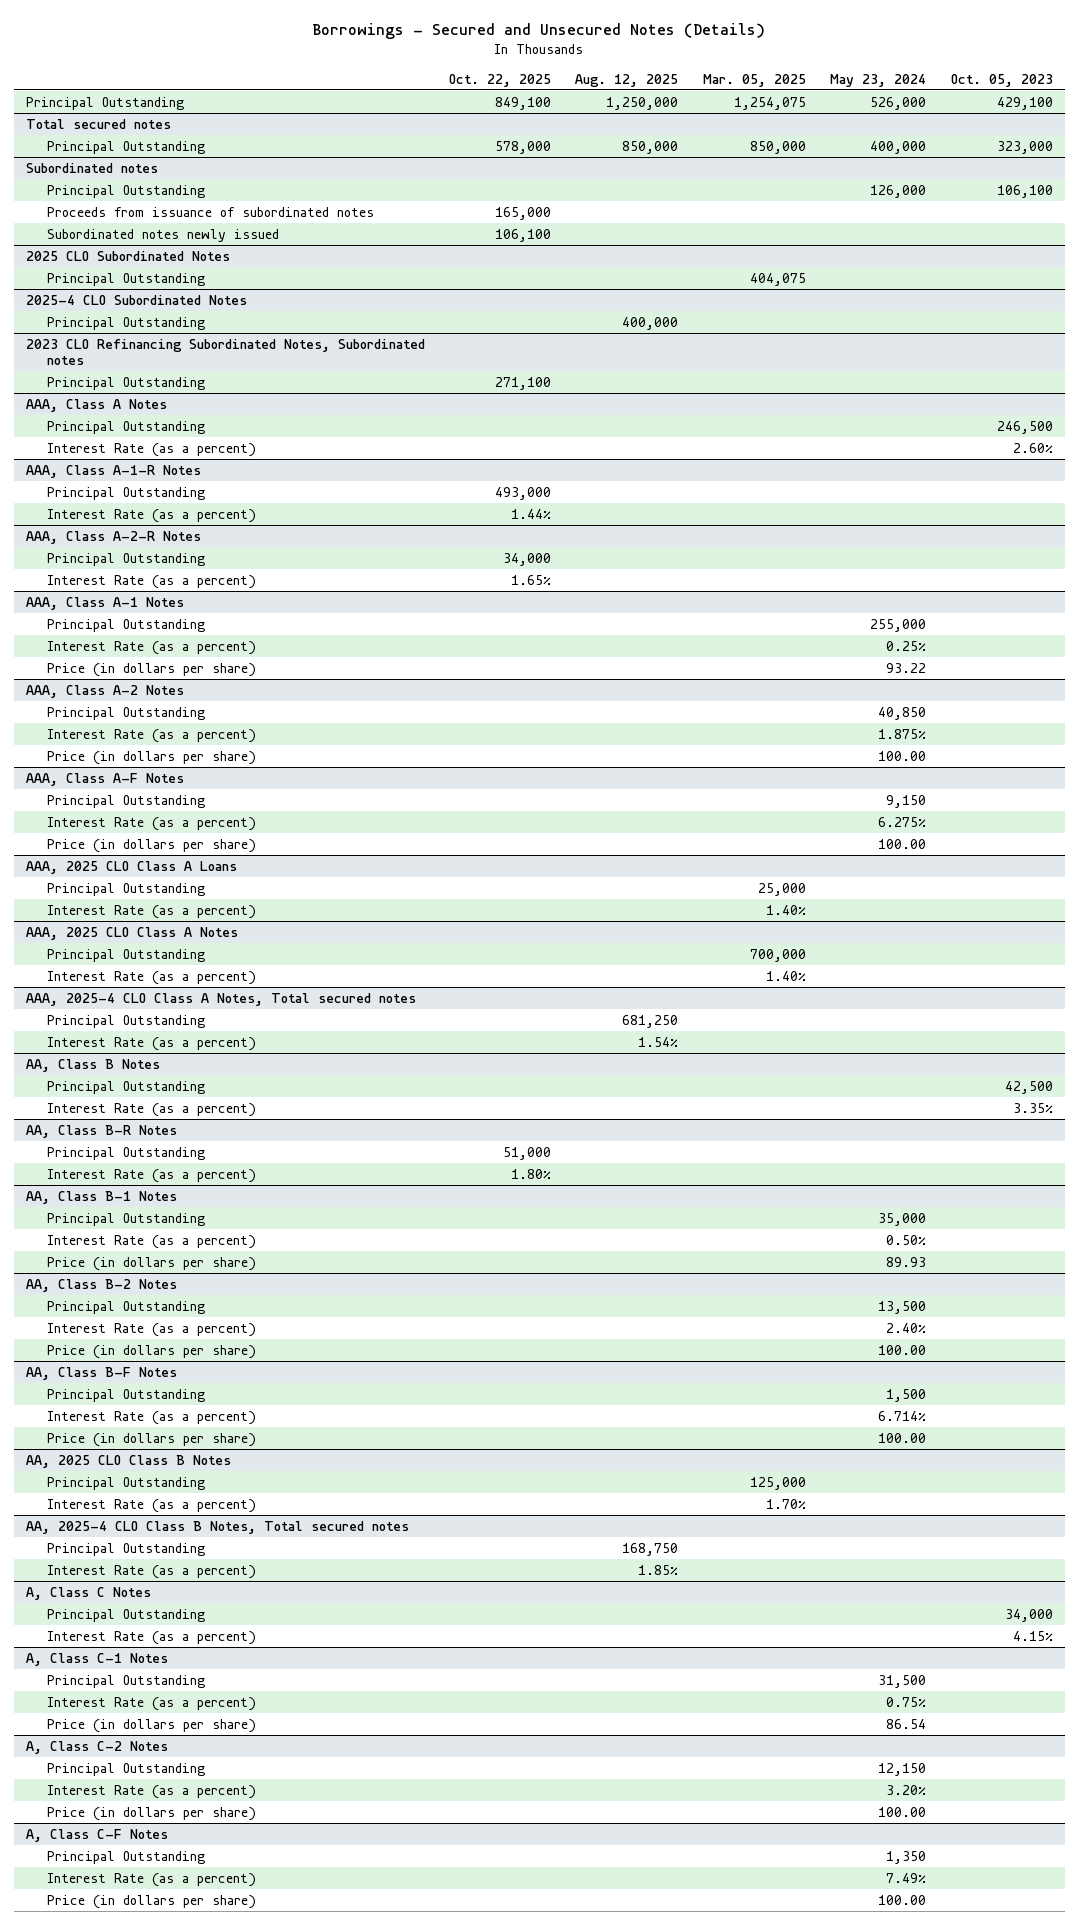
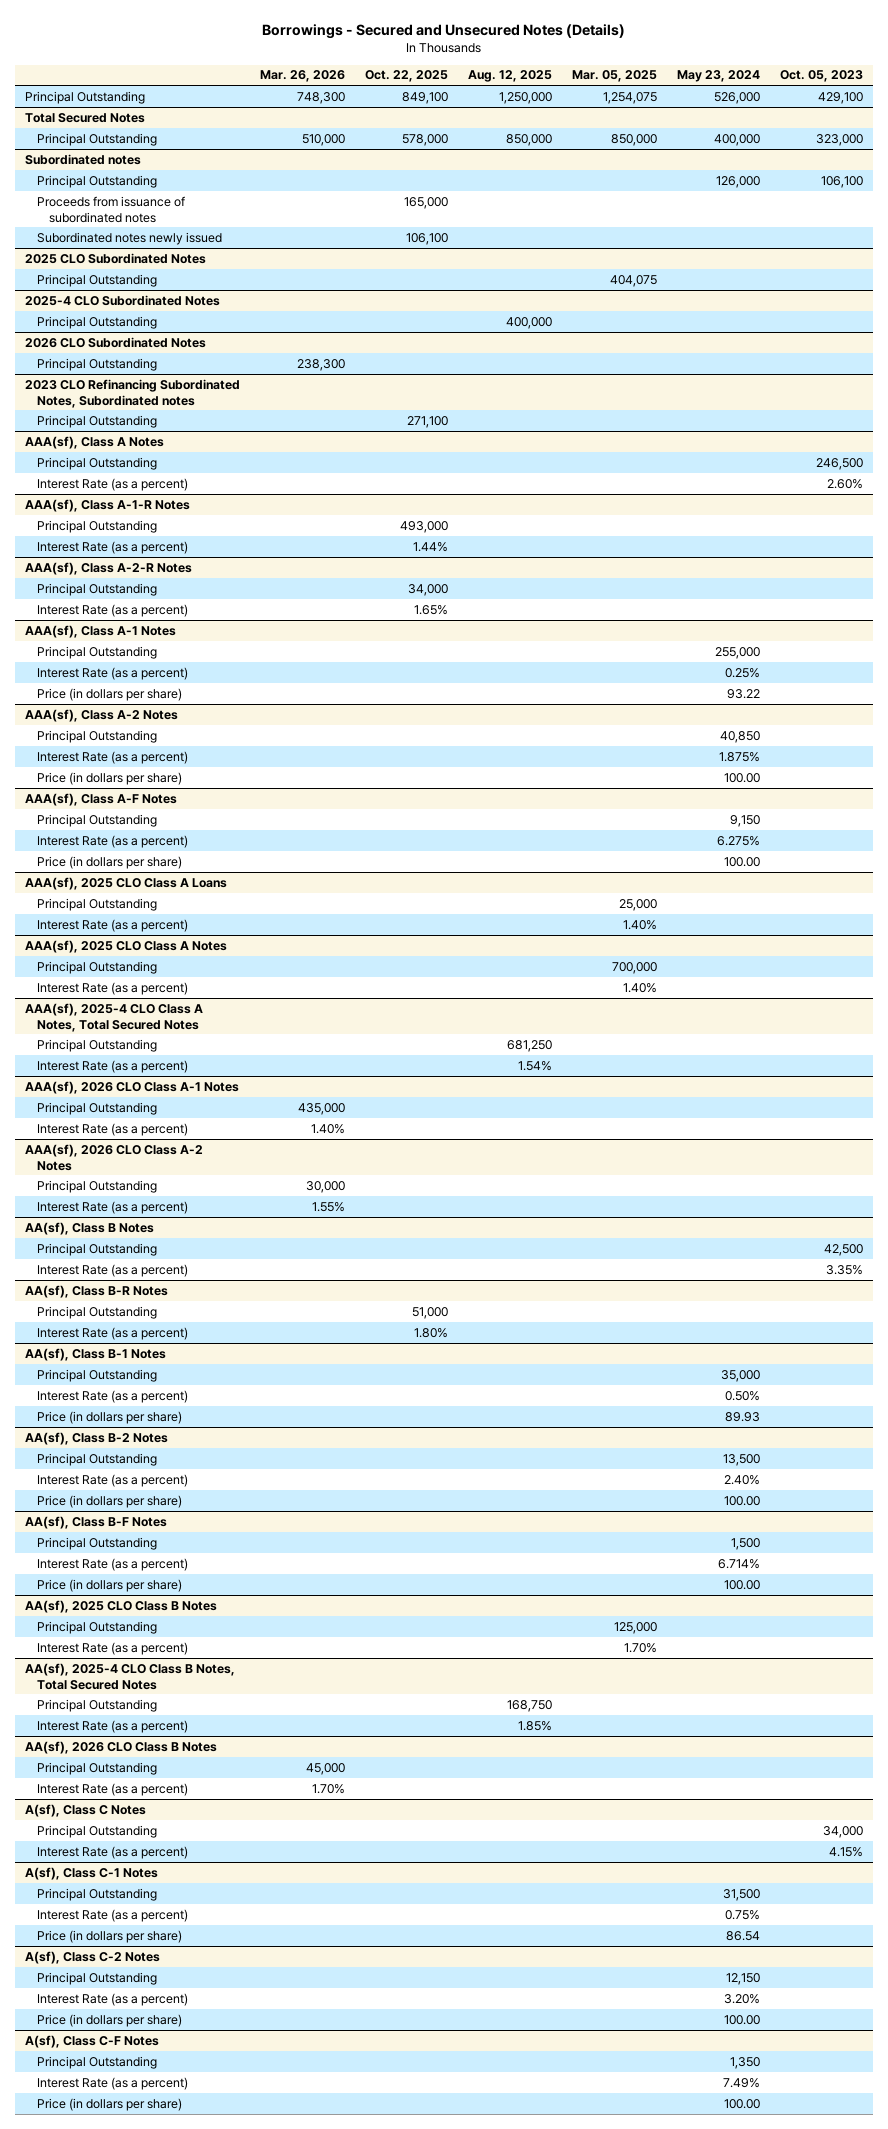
none -> [260,70,346,83] Mar. 26, 2026
[25,118,171,129] Total secured notes -> [25,112,146,123] Total Secured Notes
none -> [25,336,207,348] 2026 CLO Subordinated Notes
none -> [37,357,158,371] Principal Outstanding
[25,398,167,412] AAA, Class A Notes -> [25,435,165,449] AAA(sf), Class A Notes
[25,464,201,478] AAA, Class A-1-R Notes -> [25,498,191,512] AAA(sf), Class A-1-R Notes
[25,530,201,544] AAA, Class A-2-R Notes -> [25,561,193,575] AAA(sf), Class A-2-R Notes
[25,596,184,610] AAA, Class A-1 Notes -> [25,624,177,638] AAA(sf), Class A-1 Notes
[25,684,184,698] AAA, Class A-2 Notes -> [25,708,179,722] AAA(sf), Class A-2 Notes
[25,772,184,786] AAA, Class A-F Notes -> [25,792,178,806] AAA(sf), Class A-F Notes
[25,860,237,874] AAA, 2025 CLO Class A Loans -> [25,876,228,890] AAA(sf), 2025 CLO Class A Loans
[25,926,238,940] AAA, 2025 CLO Class A Notes -> [25,939,228,953] AAA(sf), 2025 CLO Class A Notes
[25,992,416,1006] AAA, 2025-4 CLO Class A Notes, Total secured notes -> [25,1002,204,1032] AAA(sf), 2025-4 CLO Class A Notes, Total Secured Notes
none -> [25,1080,240,1094] AAA(sf), 2026 CLO Class A-1 Notes
none -> [37,1101,158,1115] Principal Outstanding
none -> [37,1122,189,1136] Interest Rate (as a percent)
none -> [25,1143,204,1171] AAA(sf), 2026 CLO Class A-2 Notes
none -> [37,1179,158,1193] Principal Outstanding
none -> [37,1200,189,1214] Interest Rate (as a percent)
[25,1058,160,1072] AA, Class B Notes -> [25,1221,155,1235] AA(sf), Class B Notes
[25,1124,177,1138] AA, Class B-R Notes -> [25,1284,169,1298] AA(sf), Class B-R Notes
[25,1190,177,1204] AA, Class B-1 Notes -> [25,1347,167,1361] AA(sf), Class B-1 Notes
[25,1278,177,1292] AA, Class B-2 Notes -> [25,1431,169,1445] AA(sf), Class B-2 Notes
[25,1366,177,1380] AA, Class B-F Notes -> [25,1515,168,1529] AA(sf), Class B-F Notes
[25,1454,231,1468] AA, 2025 CLO Class B Notes -> [25,1599,218,1613] AA(sf), 2025 CLO Class B Notes
[25,1520,409,1534] AA, 2025-4 CLO Class B Notes, Total secured notes -> [25,1662,236,1690] AA(sf), 2025-4 CLO Class B Notes, Total Secured Notes
none -> [25,1740,218,1754] AA(sf), 2026 CLO Class B Notes
none -> [37,1761,158,1775] Principal Outstanding
none -> [37,1782,189,1796] Interest Rate (as a percent)
[25,1586,151,1600] A, Class C Notes -> [25,1803,147,1817] A(sf), Class C Notes
[25,1652,168,1666] A, Class C-1 Notes -> [25,1866,159,1880] A(sf), Class C-1 Notes
[25,1740,168,1754] A, Class C-2 Notes -> [25,1950,161,1964] A(sf), Class C-2 Notes
[25,1828,168,1842] A, Class C-F Notes -> [25,2034,160,2048] A(sf), Class C-F Notes

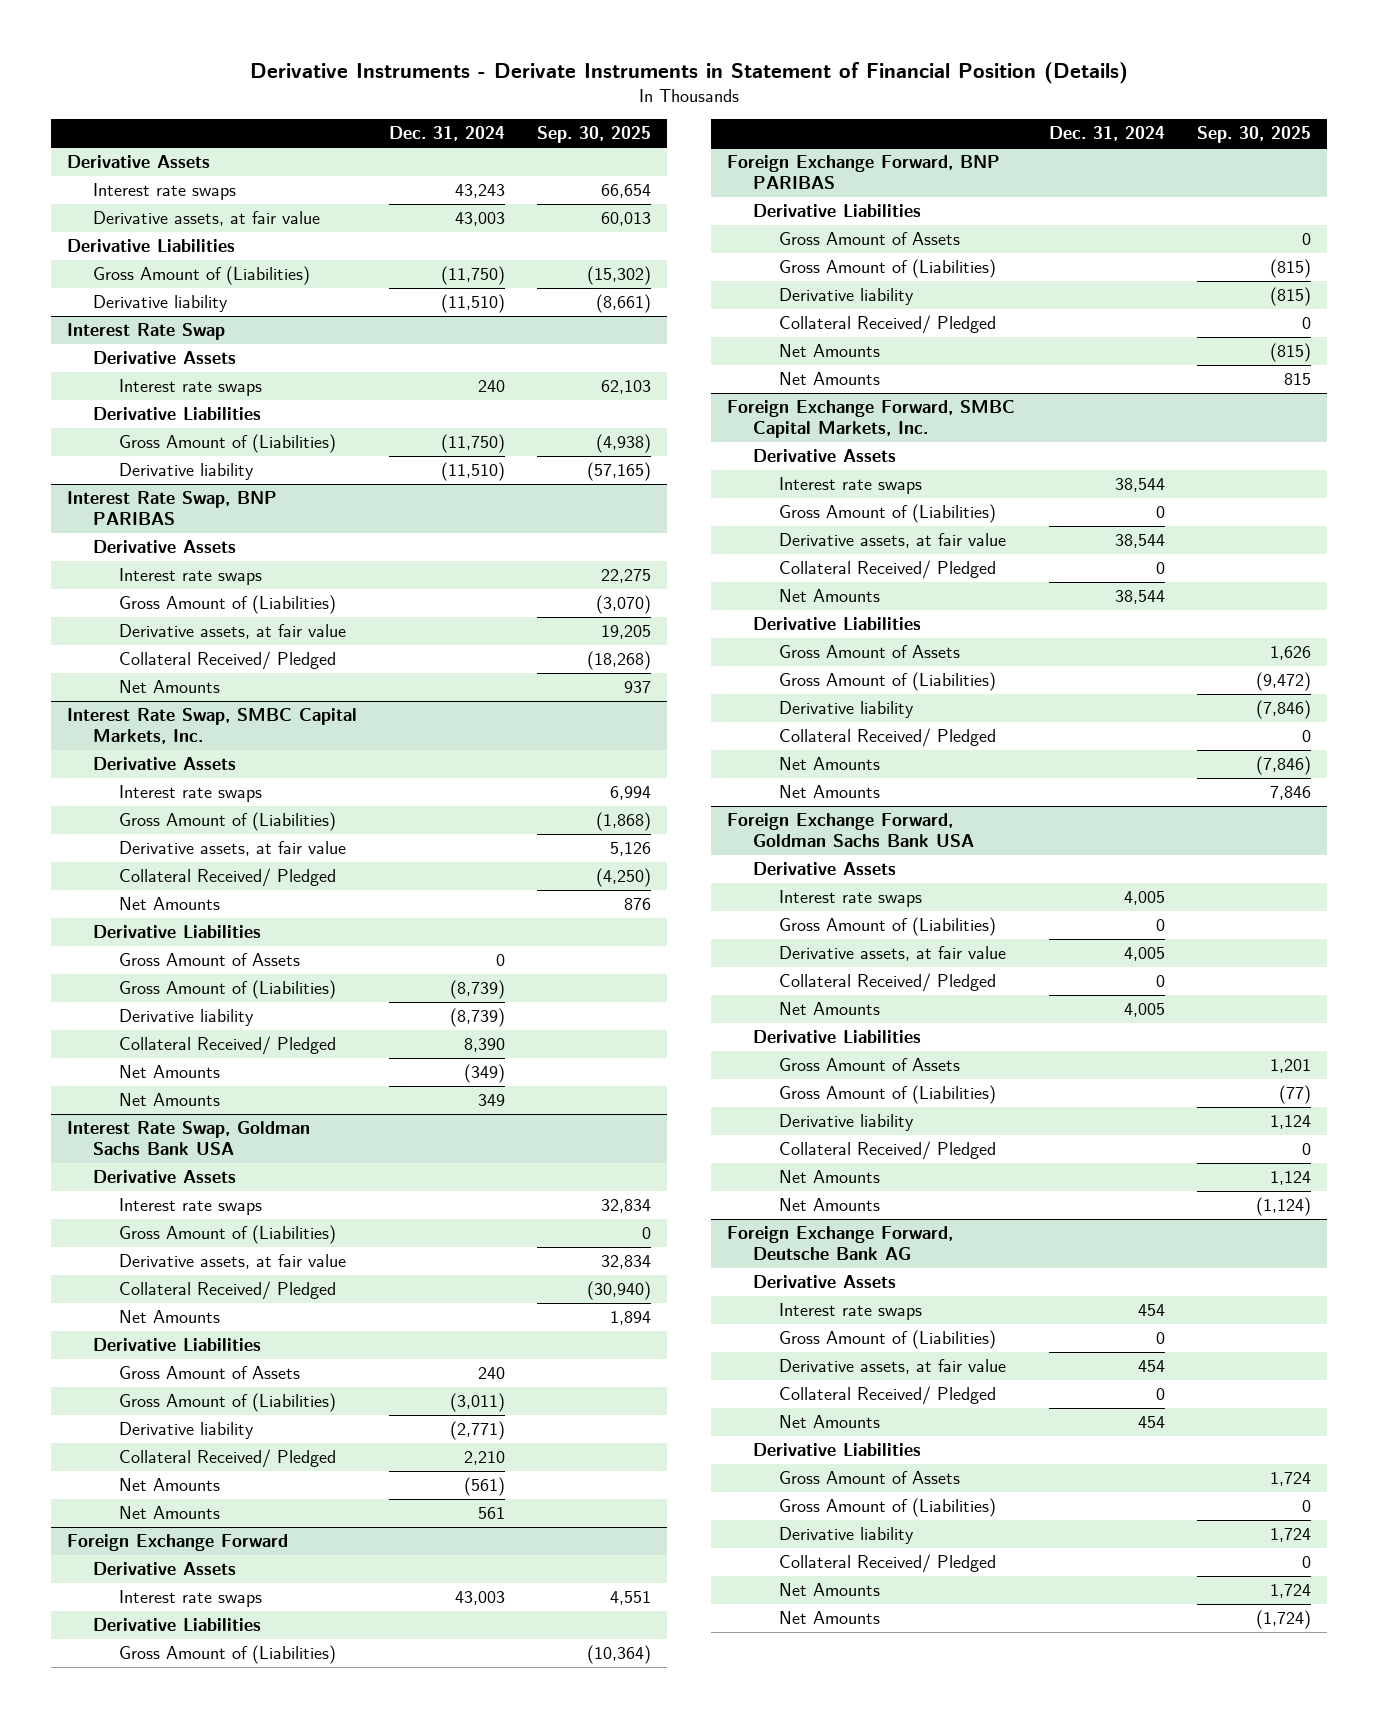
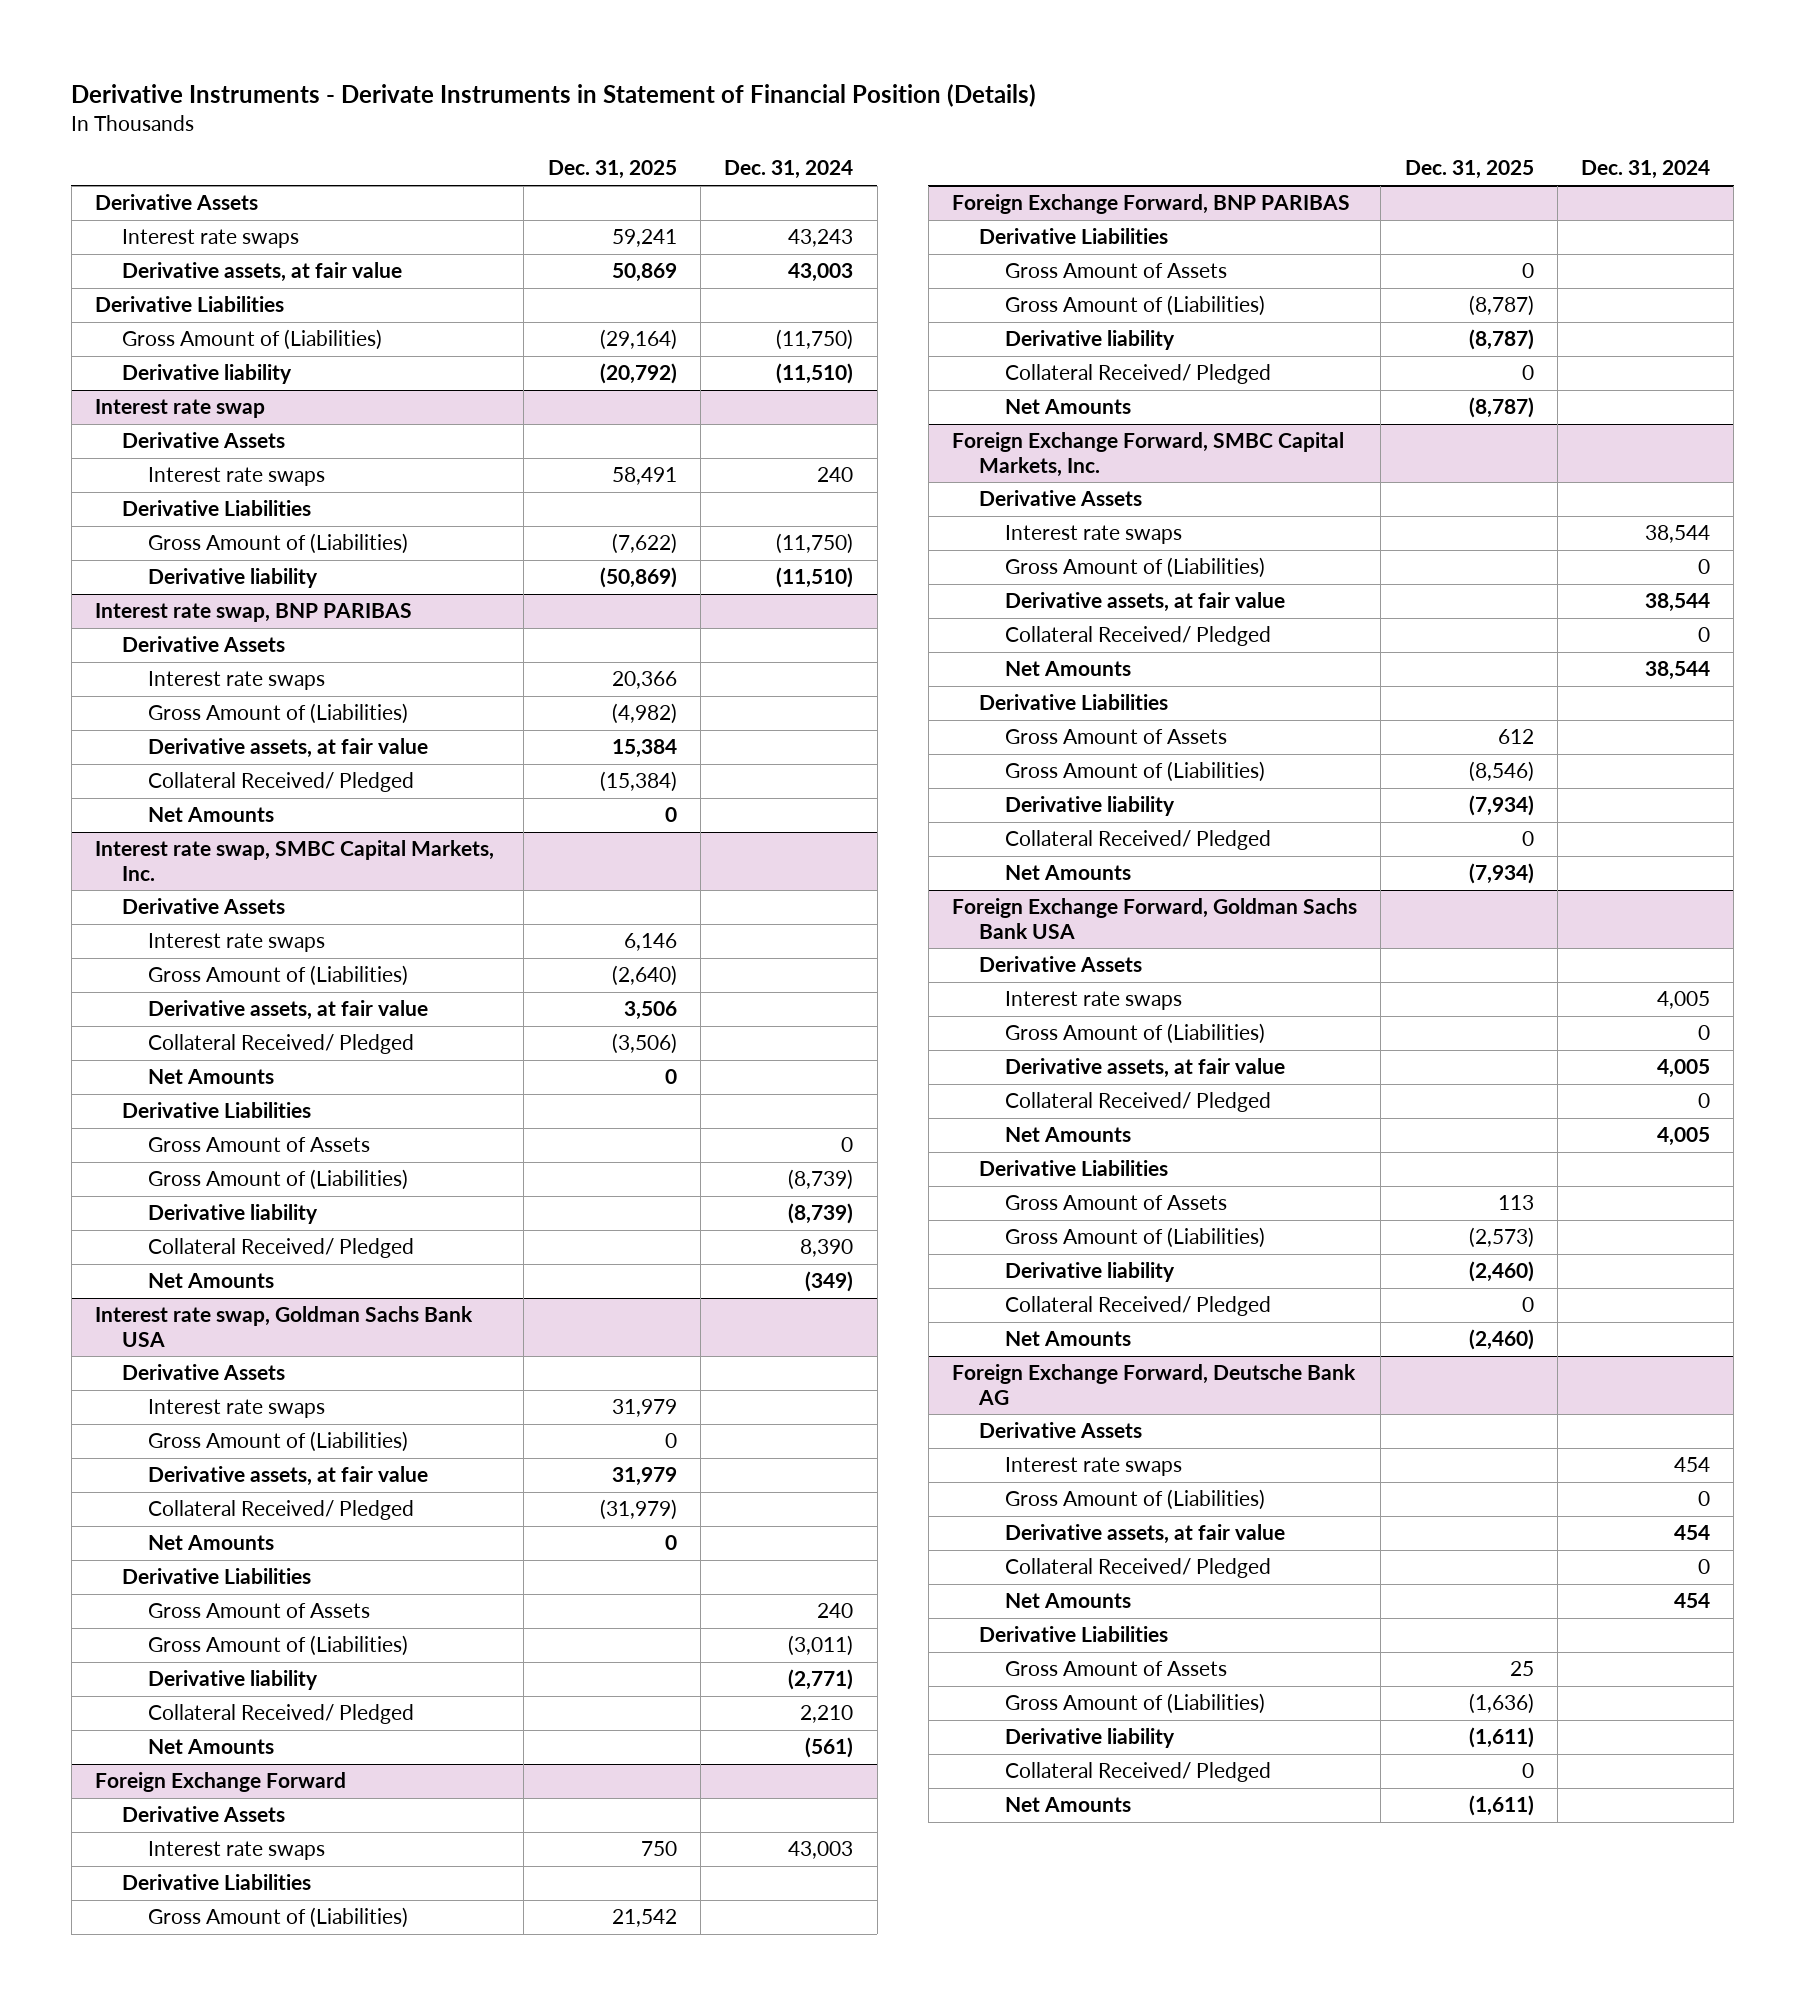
[536,126,651,144] Sep. 30, 2025 -> none
none -> [547,160,677,180] Dec. 31, 2025
[66,323,225,341] Interest Rate Swap -> [95,399,266,419] Interest rate swap
[66,491,277,525] Interest Rate Swap, BNP PARIBAS -> [95,603,413,623] Interest rate swap, BNP PARIBAS
[66,708,357,744] Interest Rate Swap, SMBC Capital Markets, Inc. -> [95,840,495,881] Interest rate swap, SMBC Capital Markets, Inc.
[119,1093,221,1107] Net Amounts -> none
[66,1121,310,1155] Interest Rate Swap, Goldman Sachs Bank USA -> [95,1306,474,1347] Interest rate swap, Goldman Sachs Bank USA
[119,1506,221,1520] Net Amounts -> none
[779,372,881,386] Net Amounts -> none
[779,785,881,799] Net Amounts -> none
[779,1198,881,1212] Net Amounts -> none
[779,1611,881,1625] Net Amounts -> none

